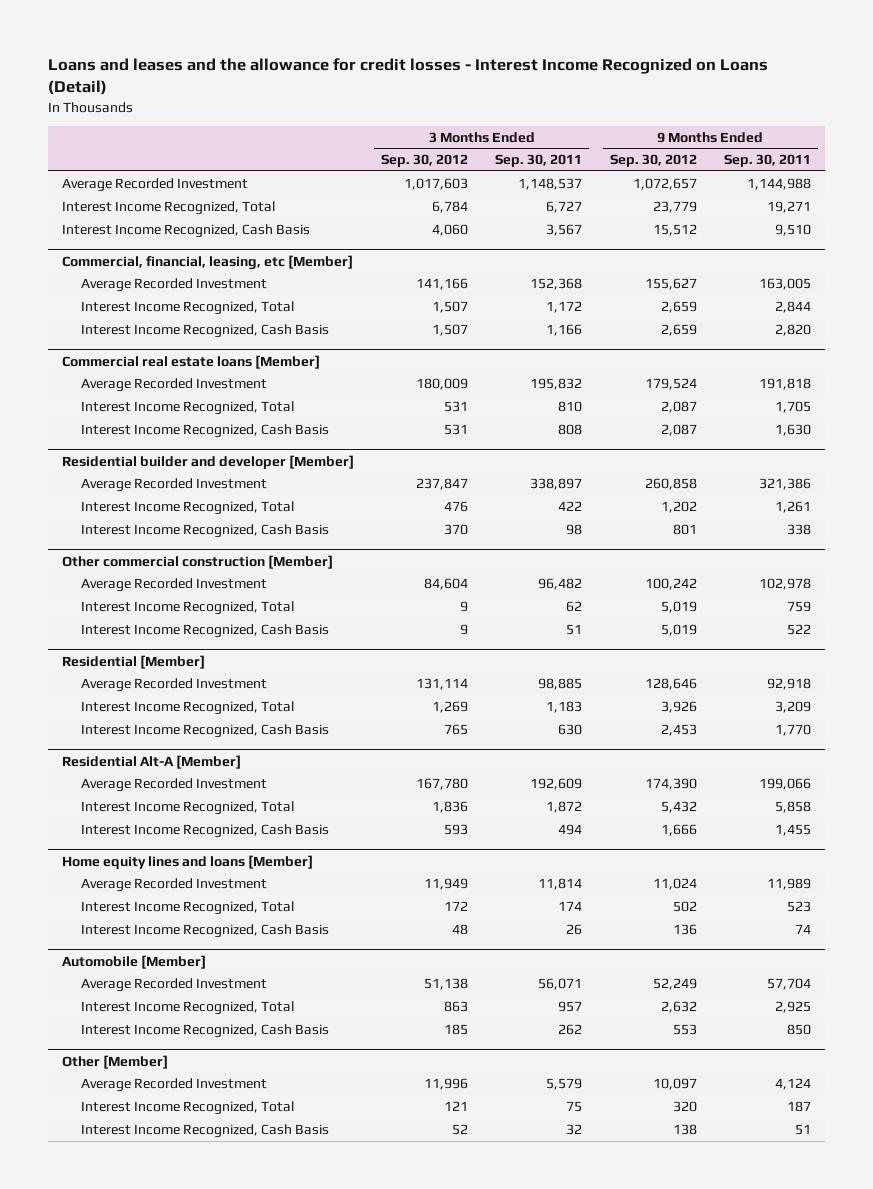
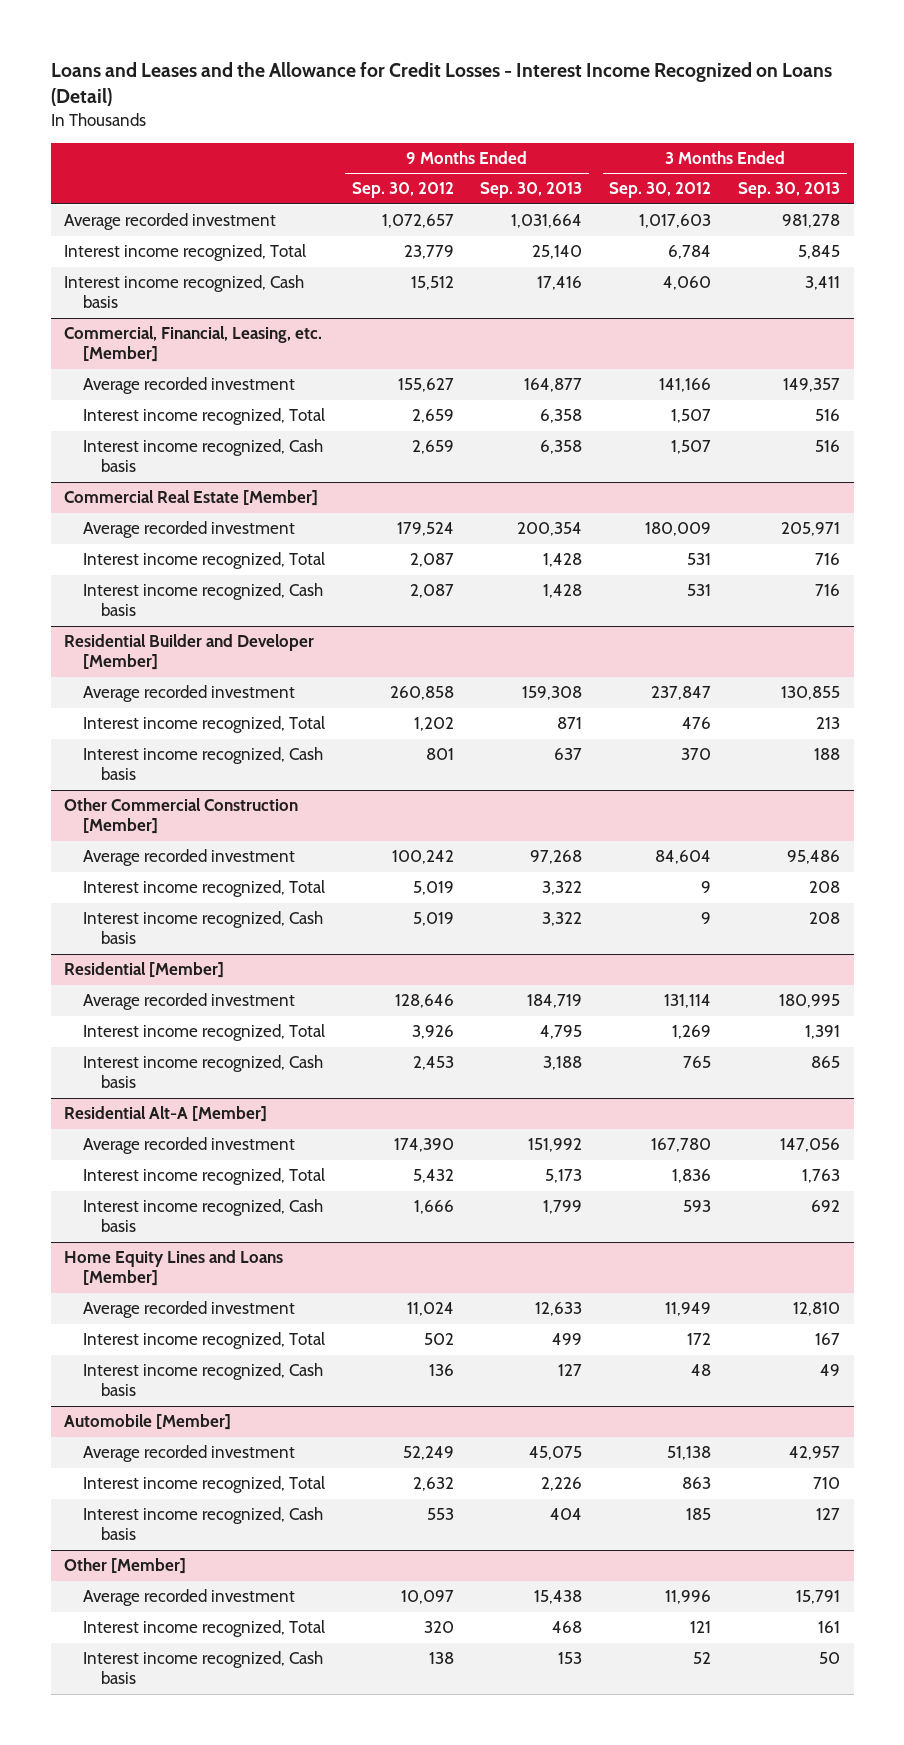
[48,58,769,96] Loans and leases and the allowance for credit losses - Interest Income Recognized on Loans (Detail) -> [50,61,832,107] Loans and Leases and the Allowance for Credit Losses - Interest Income Recognized on Loans (Detail)
[495,154,583,168] Sep. 30, 2011 -> none
[723,154,811,168] Sep. 30, 2011 -> none
none -> [480,182,583,199] Sep. 30, 2013
none -> [738,182,841,199] Sep. 30, 2013
[61,177,248,192] Average Recorded Investment -> [64,213,277,231] Average recorded investment
[61,200,275,215] Interest Income Recognized, Total -> [64,244,307,262] Interest income recognized, Total
[61,223,310,238] Interest Income Recognized, Cash Basis -> [64,275,305,309] Interest income recognized, Cash basis
[61,254,353,270] Commercial, financial, leasing, etc [Member] -> [64,326,323,363] Commercial, Financial, Leasing, etc. [Member]
[81,277,268,292] Average Recorded Investment -> [82,377,295,395] Average recorded investment
[81,300,295,315] Interest Income Recognized, Total -> [82,408,325,426] Interest income recognized, Total
[81,323,330,338] Interest Income Recognized, Cash Basis -> [82,439,323,473] Interest income recognized, Cash basis
[61,354,320,369] Commercial real estate loans [Member] -> [64,490,319,507] Commercial Real Estate [Member]
[81,377,268,392] Average Recorded Investment -> [82,521,295,539] Average recorded investment
[81,400,295,415] Interest Income Recognized, Total -> [82,552,325,570] Interest income recognized, Total
[81,423,330,438] Interest Income Recognized, Cash Basis -> [82,583,323,617] Interest income recognized, Cash basis
[61,454,354,469] Residential builder and developer [Member] -> [64,634,315,671] Residential Builder and Developer [Member]
[81,477,268,492] Average Recorded Investment -> [82,685,295,703] Average recorded investment
[81,500,295,515] Interest Income Recognized, Total -> [82,716,325,734] Interest income recognized, Total
[81,523,330,538] Interest Income Recognized, Cash Basis -> [82,747,323,781] Interest income recognized, Cash basis
[61,554,333,569] Other commercial construction [Member] -> [64,798,299,835] Other Commercial Construction [Member]
[81,577,268,592] Average Recorded Investment -> [82,849,295,867] Average recorded investment
[81,600,295,615] Interest Income Recognized, Total -> [82,880,325,898] Interest income recognized, Total
[81,623,330,638] Interest Income Recognized, Cash Basis -> [82,911,323,945] Interest income recognized, Cash basis
[81,677,268,692] Average Recorded Investment -> [82,993,295,1011] Average recorded investment
[81,700,295,715] Interest Income Recognized, Total -> [82,1024,325,1042] Interest income recognized, Total
[81,723,330,738] Interest Income Recognized, Cash Basis -> [82,1055,323,1089] Interest income recognized, Cash basis
[81,777,268,792] Average Recorded Investment -> [82,1137,295,1155] Average recorded investment
[81,800,295,815] Interest Income Recognized, Total -> [82,1168,325,1186] Interest income recognized, Total
[81,823,330,838] Interest Income Recognized, Cash Basis -> [82,1199,323,1233] Interest income recognized, Cash basis
[61,854,313,869] Home equity lines and loans [Member] -> [64,1250,284,1287] Home Equity Lines and Loans [Member]
[81,877,268,892] Average Recorded Investment -> [82,1301,295,1319] Average recorded investment
[81,900,295,915] Interest Income Recognized, Total -> [82,1332,325,1350] Interest income recognized, Total
[81,923,330,938] Interest Income Recognized, Cash Basis -> [82,1363,323,1397] Interest income recognized, Cash basis
[81,977,268,992] Average Recorded Investment -> [82,1445,295,1463] Average recorded investment
[81,1000,295,1015] Interest Income Recognized, Total -> [82,1476,325,1494] Interest income recognized, Total
[81,1023,330,1038] Interest Income Recognized, Cash Basis -> [82,1507,323,1541] Interest income recognized, Cash basis
[81,1077,268,1092] Average Recorded Investment -> [82,1589,295,1607] Average recorded investment
[81,1100,295,1115] Interest Income Recognized, Total -> [82,1620,325,1638] Interest income recognized, Total
[81,1123,330,1138] Interest Income Recognized, Cash Basis -> [82,1651,323,1685] Interest income recognized, Cash basis

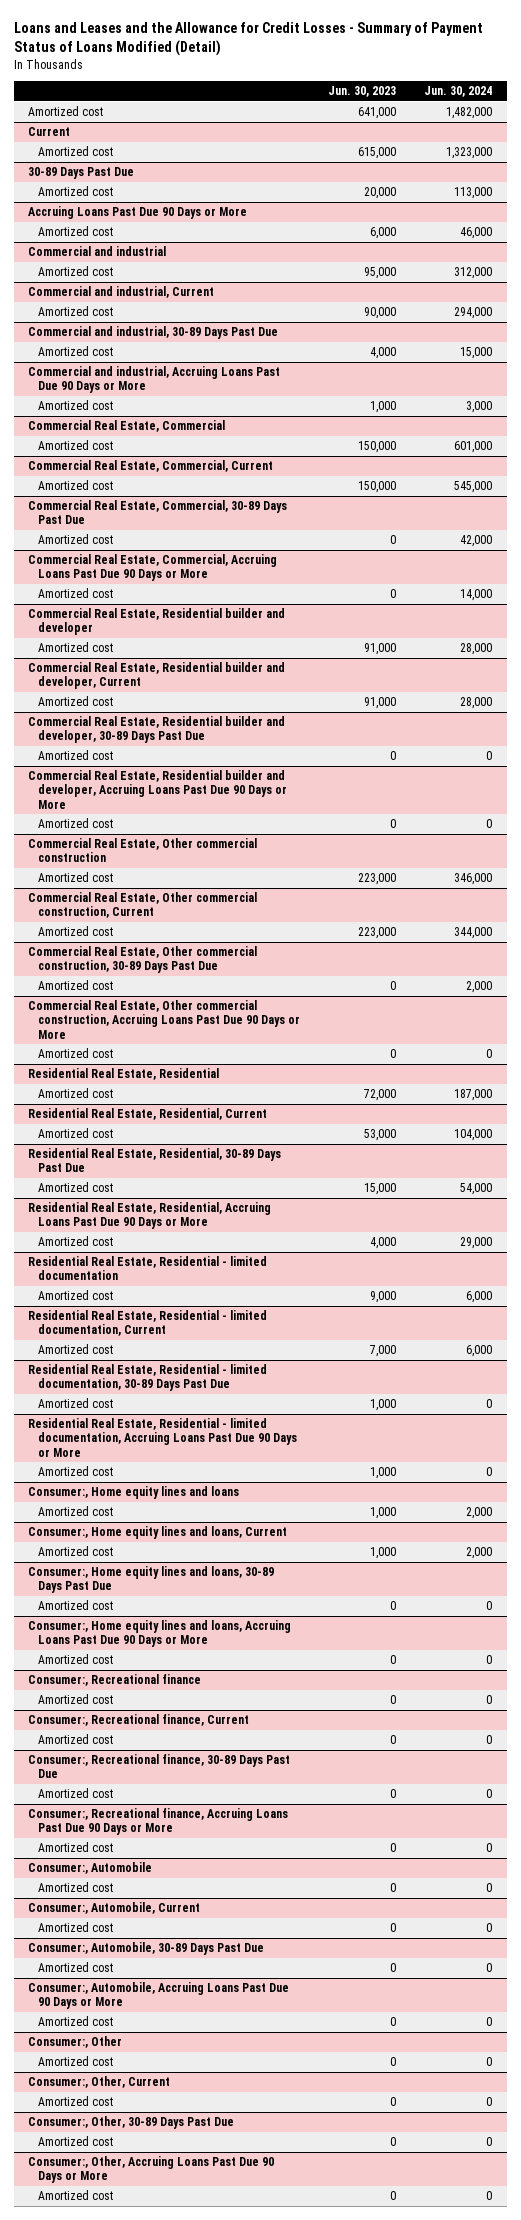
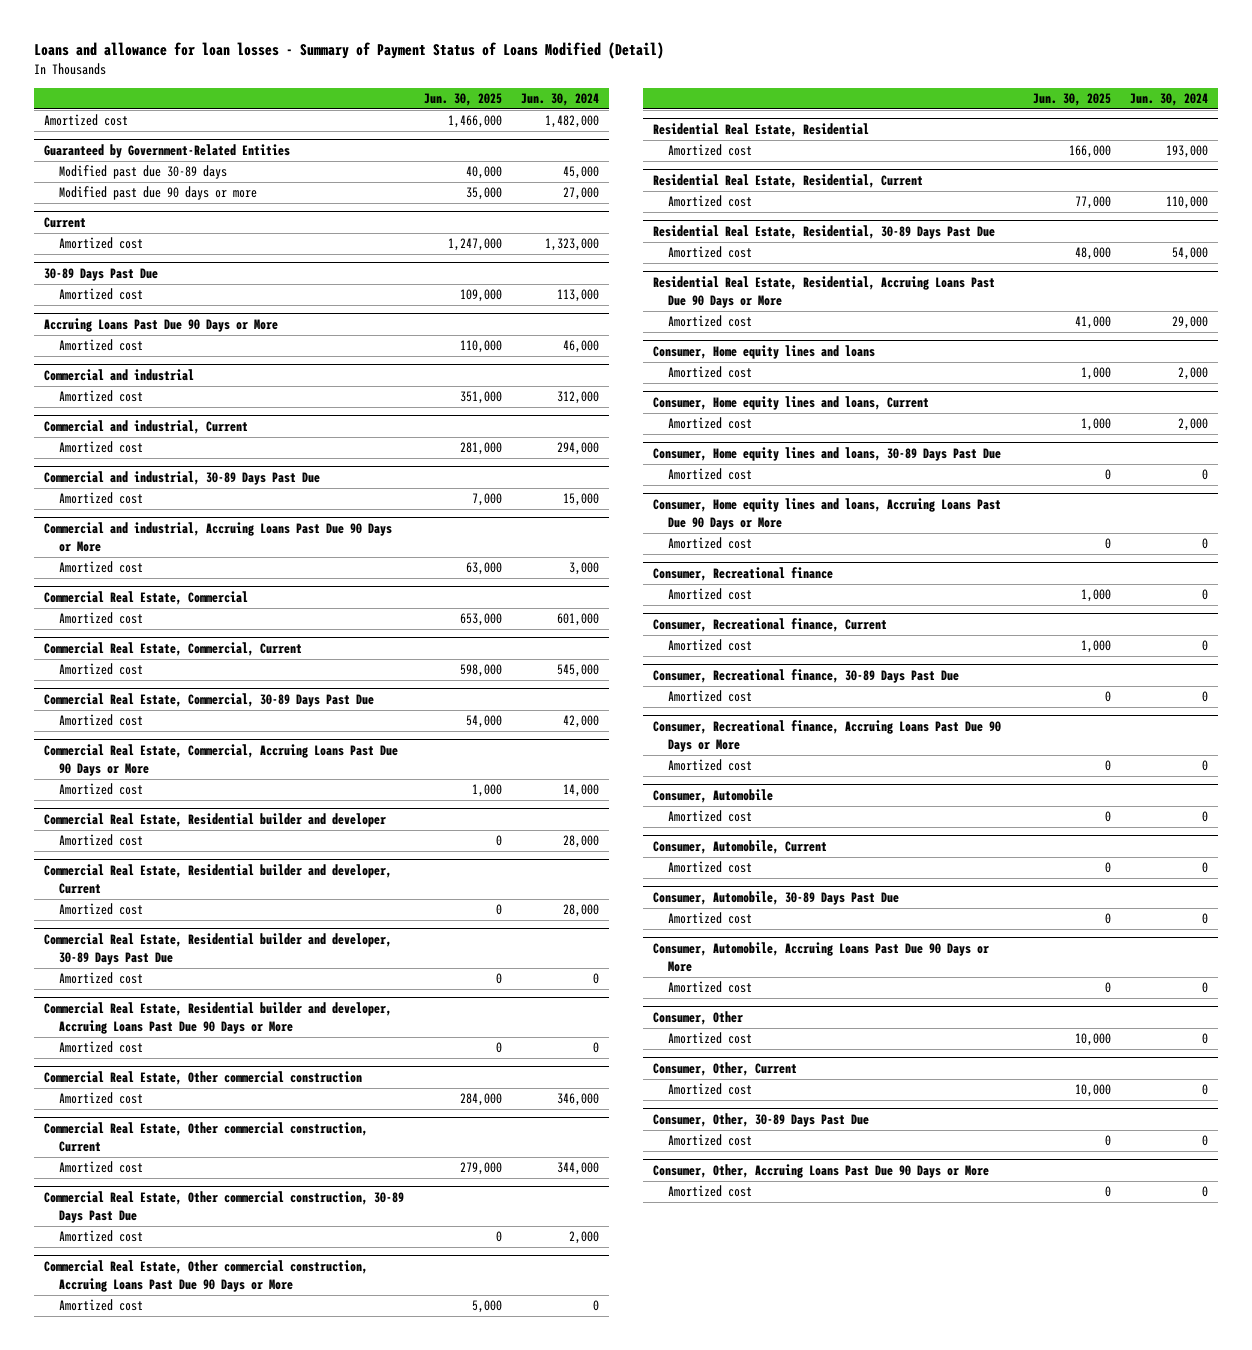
[14,22,484,57] Loans and Leases and the Allowance for Credit Losses - Summary of Payment Status of Loans Modified (Detail) -> [34,42,665,60] Loans and allowance for loan losses - Summary of Payment Status of Loans Modified (Detail)
[328,86,397,98] Jun. 30, 2023 -> none
none -> [423,93,502,107] Jun. 30, 2025
none -> [44,144,291,159] Guaranteed by Government-Related Entities
none -> [58,165,227,180] Modified past due 30-89 days
none -> [58,186,257,201] Modified past due 90 days or more
[454,1089,493,1102] 187,000 -> [1166,145,1209,159] 193,000
[454,1129,493,1142] 104,000 -> [1166,196,1209,210] 110,000
[28,1256,268,1281] Residential Real Estate, Residential - limited documentation -> none
[38,1290,114,1301] Amortized cost -> none
[28,1310,268,1337] Residential Real Estate, Residential - limited documentation, Current -> none
[38,1344,114,1355] Amortized cost -> none
[28,1364,268,1392] Residential Real Estate, Residential - limited documentation, 30-89 Days Past Due -> none
[38,1398,114,1409] Amortized cost -> none
[28,1418,298,1457] Residential Real Estate, Residential - limited documentation, Accruing Loans Past Due 90 Days or More -> none
[38,1466,114,1477] Amortized cost -> none
[28,1486,240,1500] Consumer:, Home equity lines and loans -> [652,345,875,360] Consumer, Home equity lines and loans
[28,1526,288,1540] Consumer:, Home equity lines and loans, Current -> [652,396,929,411] Consumer, Home equity lines and loans, Current
[28,1566,275,1594] Consumer:, Home equity lines and loans, 30-89 Days Past Due -> [652,447,1001,462] Consumer, Home equity lines and loans, 30-89 Days Past Due
[28,1620,292,1648] Consumer:, Home equity lines and loans, Accruing Loans Past Due 90 Days or More -> [652,498,1001,530] Consumer, Home equity lines and loans, Accruing Loans Past Due 90 Days or More
[28,1674,202,1687] Consumer:, Recreational finance -> [652,567,833,582] Consumer, Recreational finance
[28,1714,250,1727] Consumer:, Recreational finance, Current -> [652,618,887,633] Consumer, Recreational finance, Current
[28,1754,291,1779] Consumer:, Recreational finance, 30-89 Days Past Due -> [652,669,959,684] Consumer, Recreational finance, 30-89 Days Past Due
[28,1808,289,1836] Consumer:, Recreational finance, Accruing Loans Past Due 90 Days or More -> [652,720,1001,752] Consumer, Recreational finance, Accruing Loans Past Due 90 Days or More
[28,1862,153,1875] Consumer:, Automobile -> [652,789,773,804] Consumer, Automobile
[28,1902,201,1915] Consumer:, Automobile, Current -> [652,840,827,855] Consumer, Automobile, Current
[28,1942,265,1956] Consumer:, Automobile, 30-89 Days Past Due -> [652,891,899,906] Consumer, Automobile, 30-89 Days Past Due
[28,1982,290,2010] Consumer:, Automobile, Accruing Loans Past Due 90 Days or More -> [652,942,989,972] Consumer, Automobile, Accruing Loans Past Due 90 Days or More
[28,2036,123,2049] Consumer:, Other -> [652,1011,743,1026] Consumer, Other
[28,2076,171,2089] Consumer:, Other, Current -> [652,1062,797,1077] Consumer, Other, Current
[28,2116,235,2130] Consumer:, Other, 30-89 Days Past Due -> [652,1113,869,1128] Consumer, Other, 30-89 Days Past Due
[28,2156,275,2184] Consumer:, Other, Accruing Loans Past Due 90 Days or More -> [652,1164,989,1179] Consumer, Other, Accruing Loans Past Due 90 Days or More

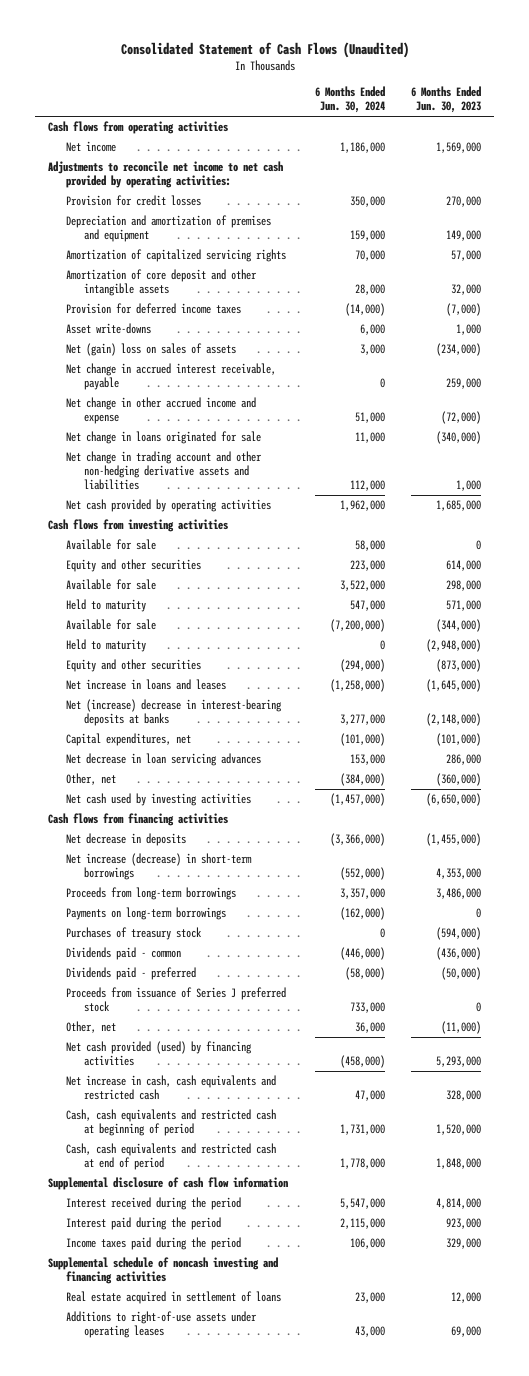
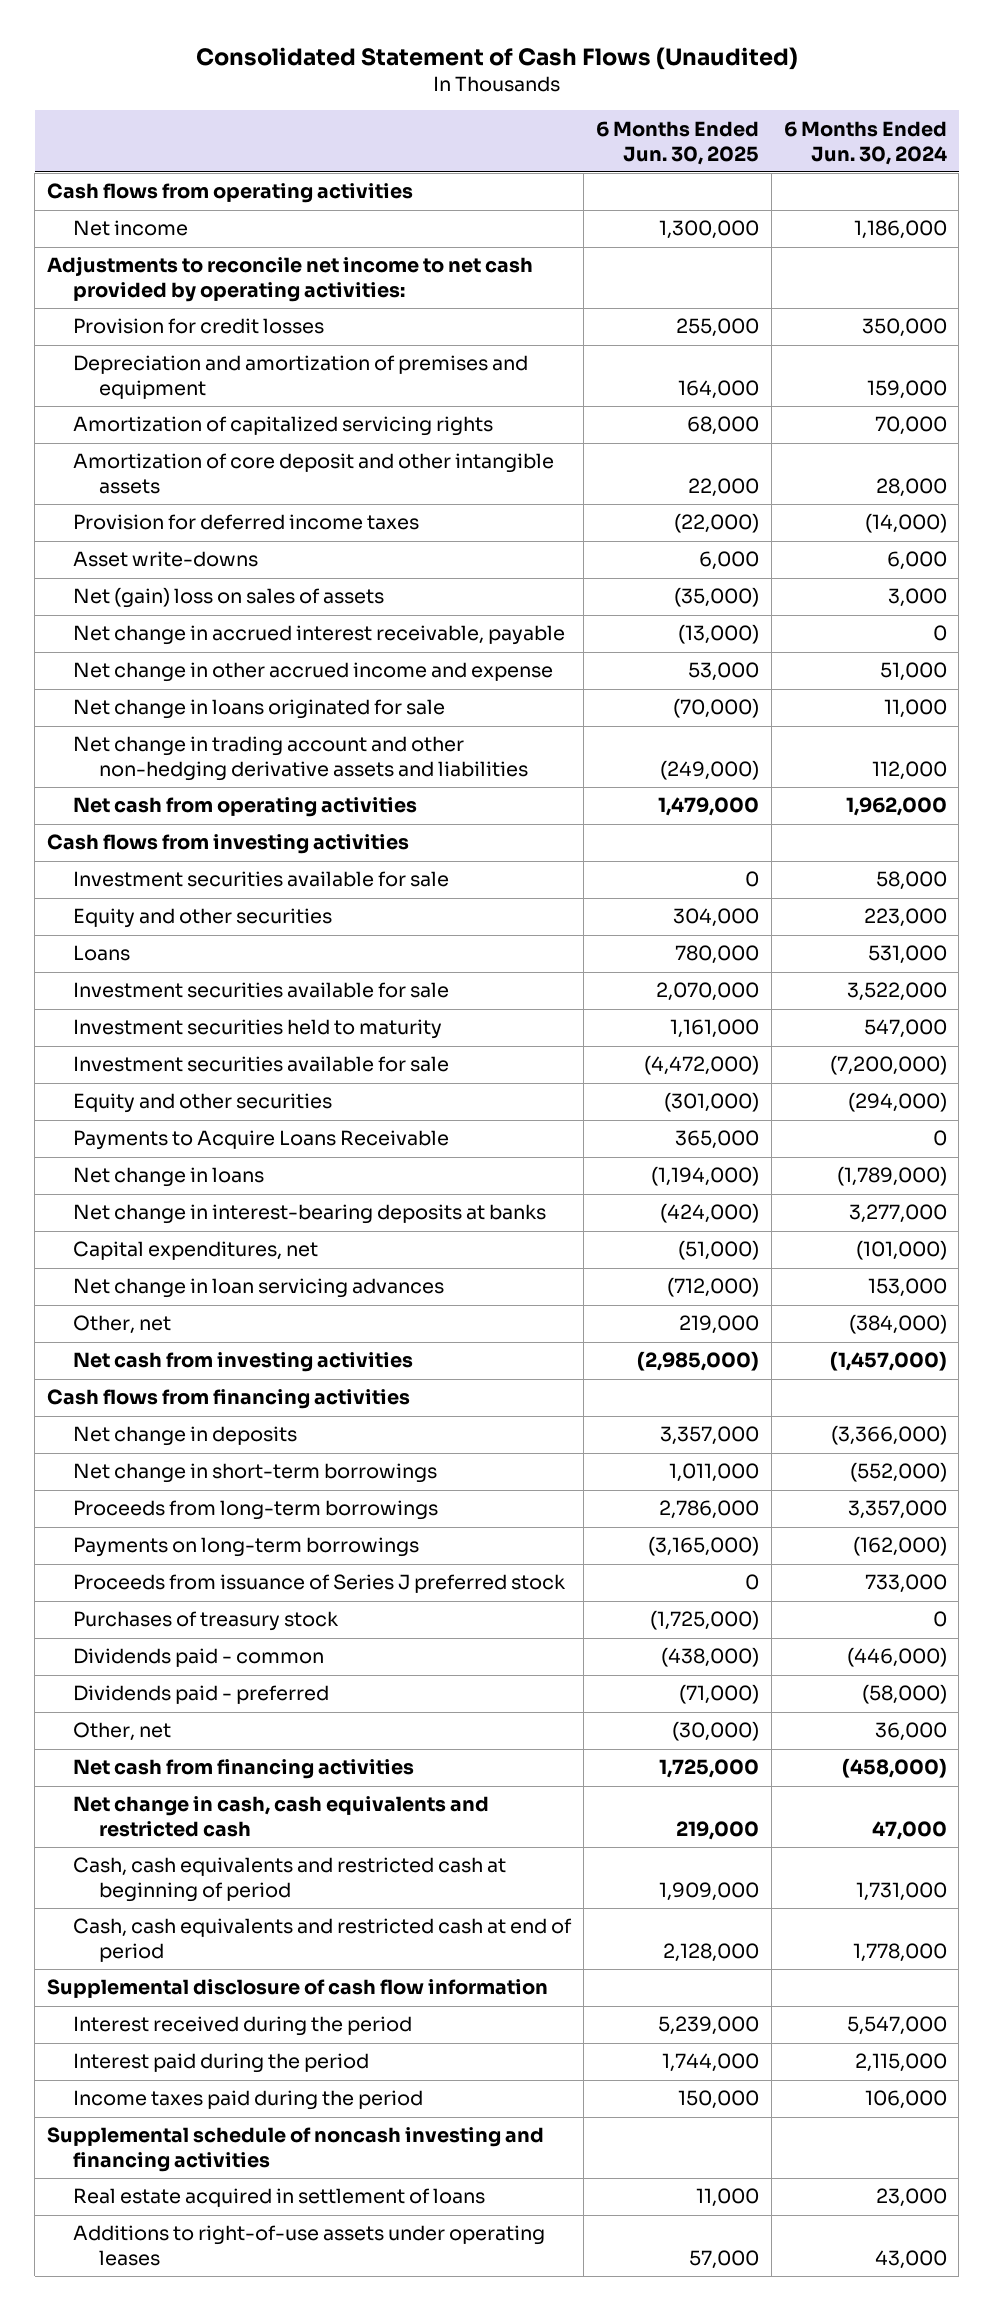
[410,86,481,114] 6 Months Ended Jun. 30, 2023 -> none
none -> [595,120,759,165] 6 Months Ended Jun. 30, 2025
[66,499,272,513] Net cash provided by operating activities -> [72,797,417,818] Net cash from operating activities
[66,539,157,551] Available for sale -> [72,871,449,888] Investment securities available for sale
[66,639,147,653] Held to maturity -> none
none -> [72,945,130,962] Loans
[66,579,157,591] Available for sale -> [72,982,449,999] Investment securities available for sale
[66,599,147,613] Held to maturity -> [72,1019,442,1040] Investment securities held to maturity
[66,619,157,631] Available for sale -> [72,1056,449,1073] Investment securities available for sale
none -> [72,1130,449,1151] Payments to Acquire Loans Receivable
[66,679,227,691] Net increase in loans and leases -> [72,1167,264,1188] Net change in loans
[329,679,385,693] (1,258,000) -> [836,1166,947,1187] (1,789,000)
[66,699,283,727] Net (increase) decrease in interest-bearing deposits at banks -> [72,1204,546,1225] Net change in interest-bearing deposits at banks
[66,753,262,767] Net decrease in loan servicing advances -> [72,1278,444,1299] Net change in loan servicing advances
[66,793,252,807] Net cash used by investing activities -> [72,1352,413,1373] Net cash from investing activities
[66,833,187,847] Net decrease in deposits -> [72,1426,297,1447] Net change in deposits
[66,853,253,881] Net increase (decrease) in short-term borrowings -> [72,1463,437,1484] Net change in short-term borrowings
[66,987,287,1013] Proceeds from issuance of Series J preferred stock -> [72,1574,566,1594] Proceeds from issuance of Series J preferred stock
[66,1041,253,1067] Net cash provided (used) by financing activities -> [72,1759,414,1780] Net cash from financing activities
[66,1075,277,1101] Net increase in cash, cash equivalents and restricted cash -> [72,1796,489,1838] Net change in cash, cash equivalents and restricted cash

